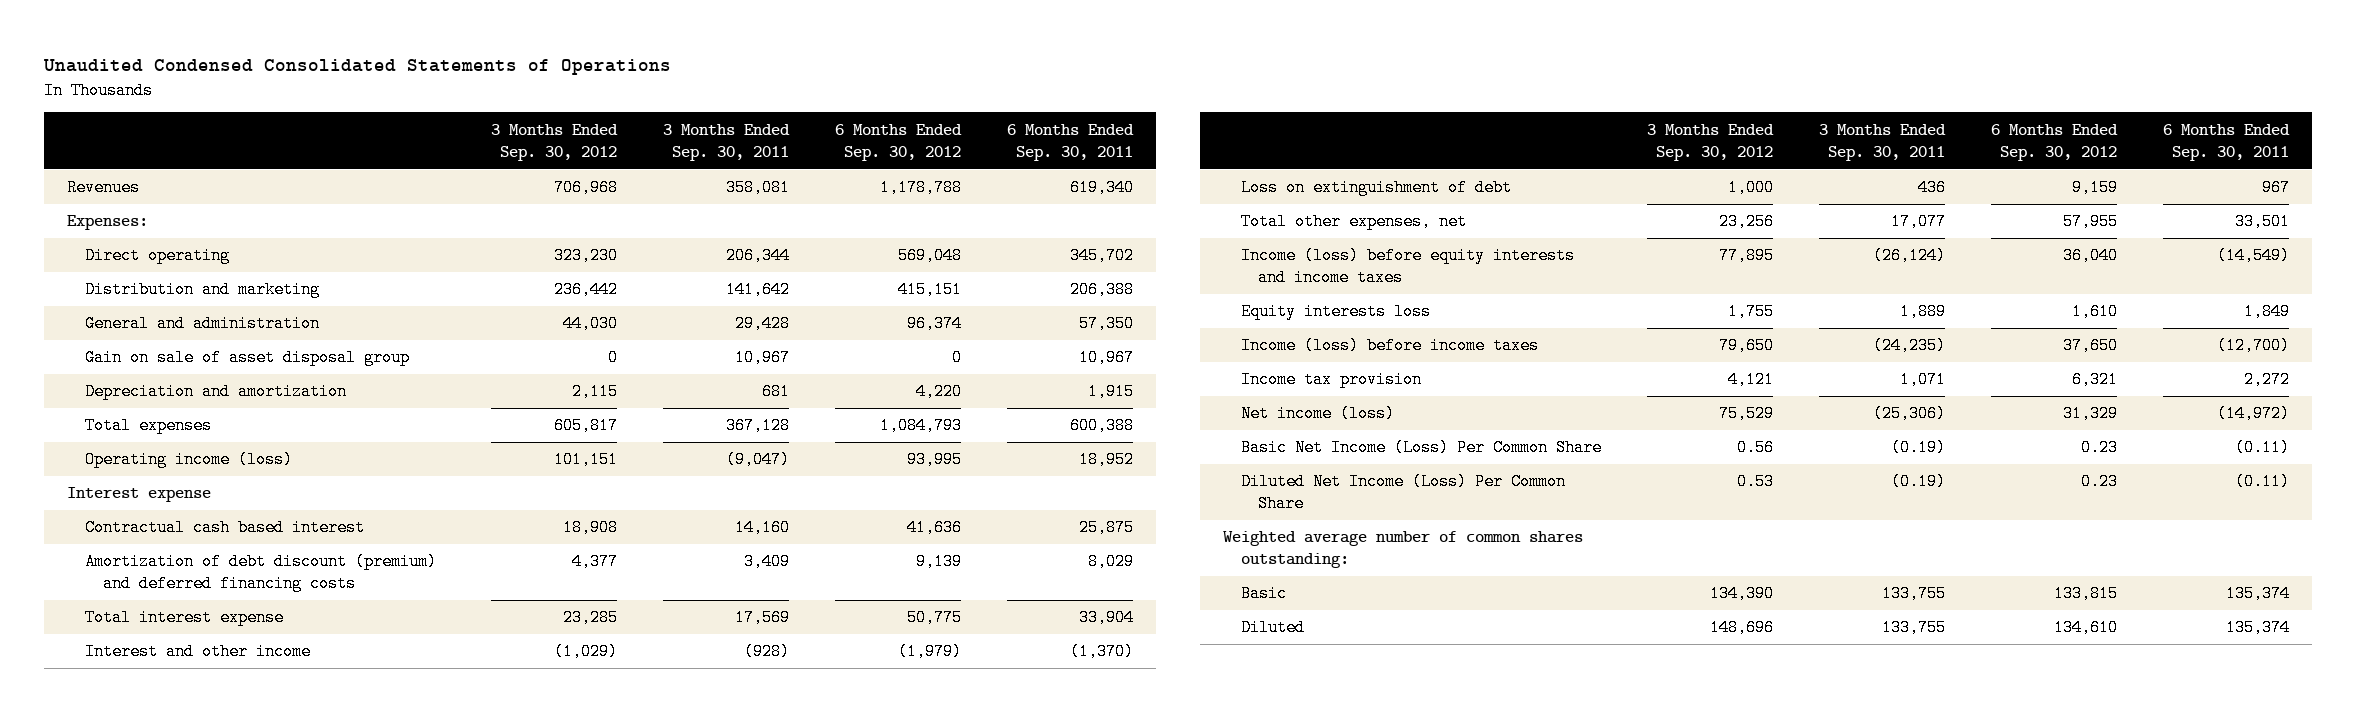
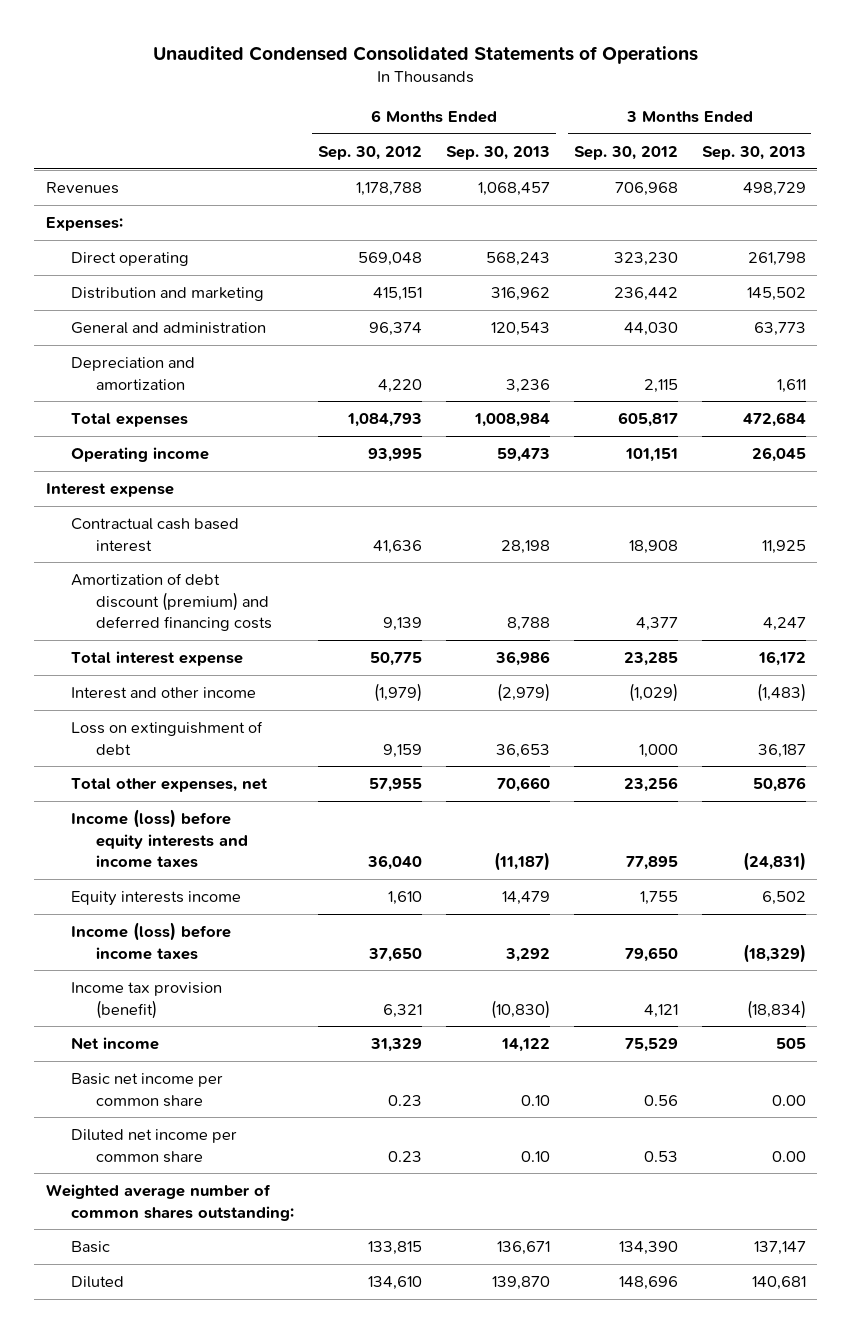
[662,123,790,161] 3 Months Ended Sep. 30, 2011 -> none
[1006,123,1134,161] 6 Months Ended Sep. 30, 2011 -> none
none -> [445,145,550,160] Sep. 30, 2013
none -> [701,145,806,160] Sep. 30, 2013
[84,349,410,367] Gain on sale of asset disposal group -> none
[84,451,293,469] Operating income (loss) -> [70,447,209,463] Operating income
[1240,303,1431,321] Equity interests loss -> [70,891,241,907] Equity interests income
[1240,371,1422,389] Income tax provision -> [70,982,222,1019] Income tax provision (benefit)
[1240,405,1395,423] Net income (loss) -> [70,1037,159,1051] Net income
[1240,439,1602,457] Basic Net Income (Loss) Per Common Share -> [70,1073,223,1107] Basic net income per common share
[1240,473,1566,513] Diluted Net Income (Loss) Per Common Share -> [70,1129,237,1163] Diluted net income per common share

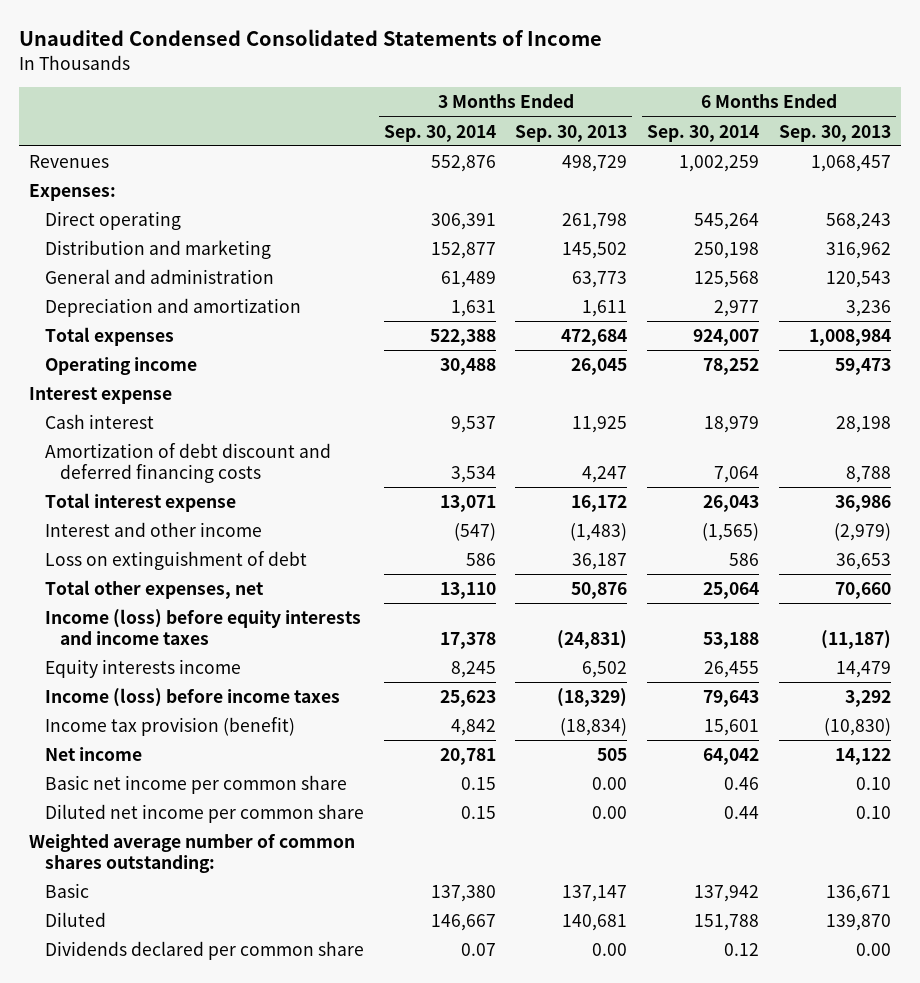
[152,45,698,64] Unaudited Condensed Consolidated Statements of Operations -> [19,29,603,47] Unaudited Condensed Consolidated Statements of Income
[317,145,422,160] Sep. 30, 2012 -> none
[573,145,678,160] Sep. 30, 2012 -> none
none -> [383,124,496,142] Sep. 30, 2014
none -> [647,124,760,142] Sep. 30, 2014
[70,518,239,552] Contractual cash based interest -> [44,414,154,430] Cash interest
[70,573,272,632] Amortization of debt discount (premium) and deferred financing costs -> [44,443,331,483] Amortization of debt discount and deferred financing costs
none -> [44,941,364,961] Dividends declared per common share

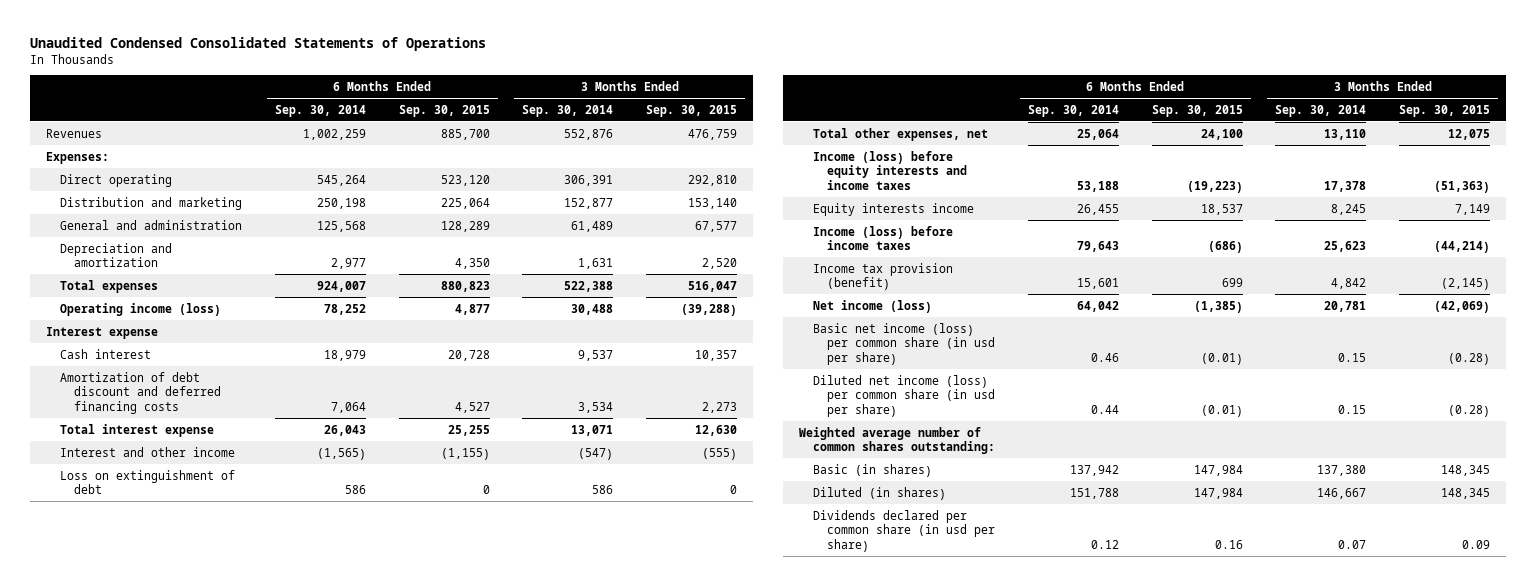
[19,29,603,47] Unaudited Condensed Consolidated Statements of Income -> [29,36,486,51] Unaudited Condensed Consolidated Statements of Operations
[515,124,628,142] Sep. 30, 2013 -> none
[779,124,892,142] Sep. 30, 2013 -> none
none -> [398,104,490,117] Sep. 30, 2015
none -> [645,104,737,117] Sep. 30, 2015
[44,357,197,376] Operating income -> [60,302,222,316] Operating income (loss)
[44,747,142,762] Net income -> [813,299,933,313] Net income (loss)
[44,775,347,795] Basic net income per common share -> [813,322,996,365] Basic net income (loss) per common share (in usd per share)
[44,804,364,824] Diluted net income per common share -> [813,374,996,417] Diluted net income (loss) per common share (in usd per share)
[44,883,89,899] Basic -> [813,463,933,477] Basic (in shares)
[44,912,106,928] Diluted -> [813,486,947,500] Diluted (in shares)
[44,941,364,961] Dividends declared per common share -> [813,509,996,552] Dividends declared per common share (in usd per share)

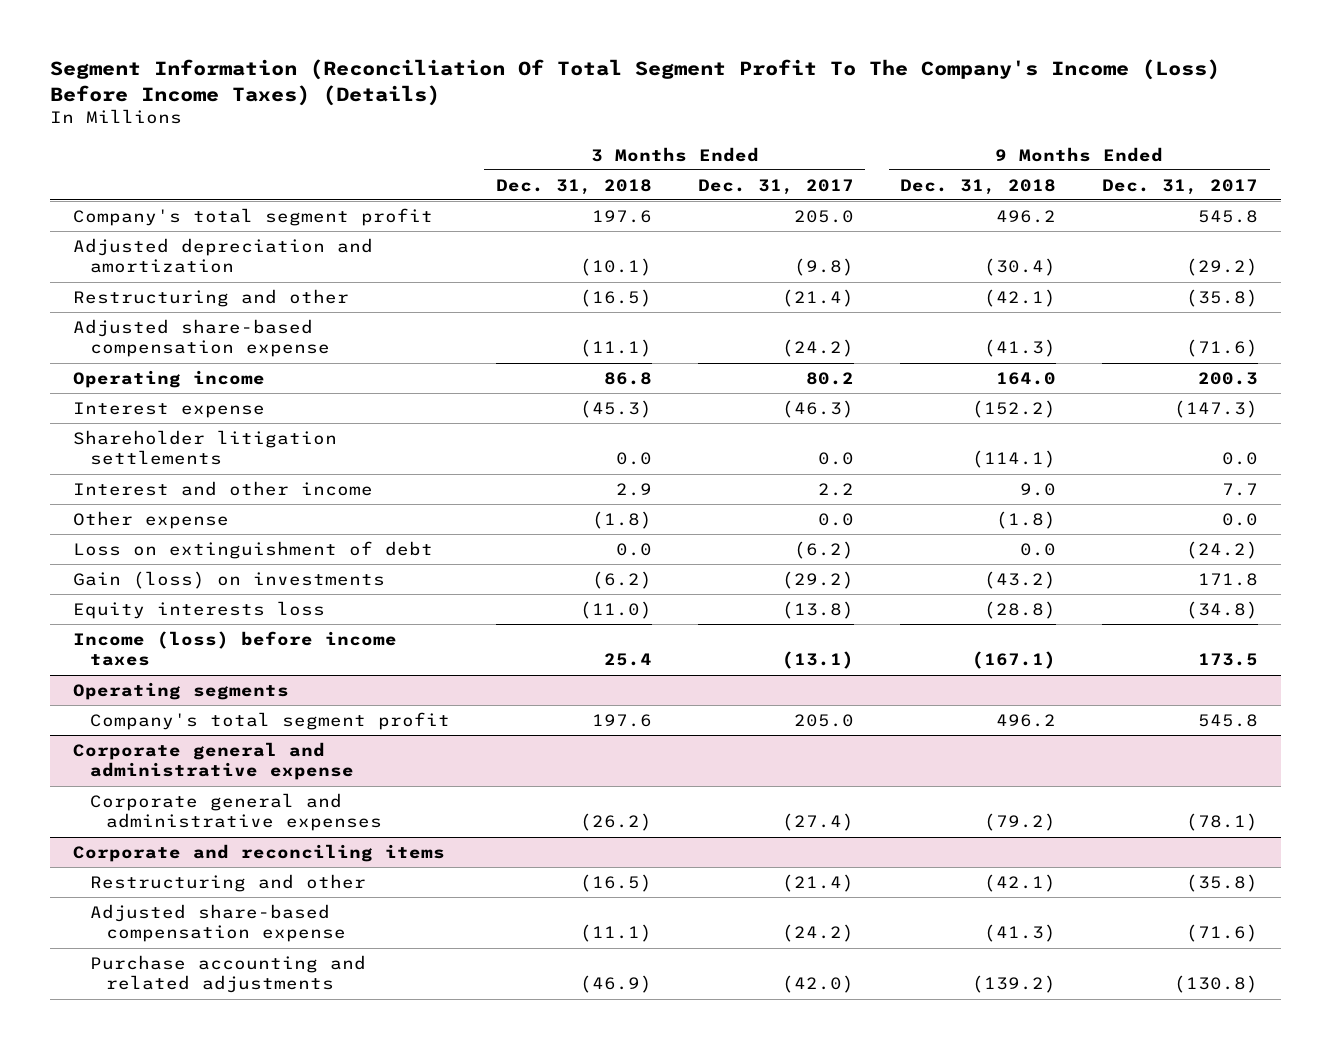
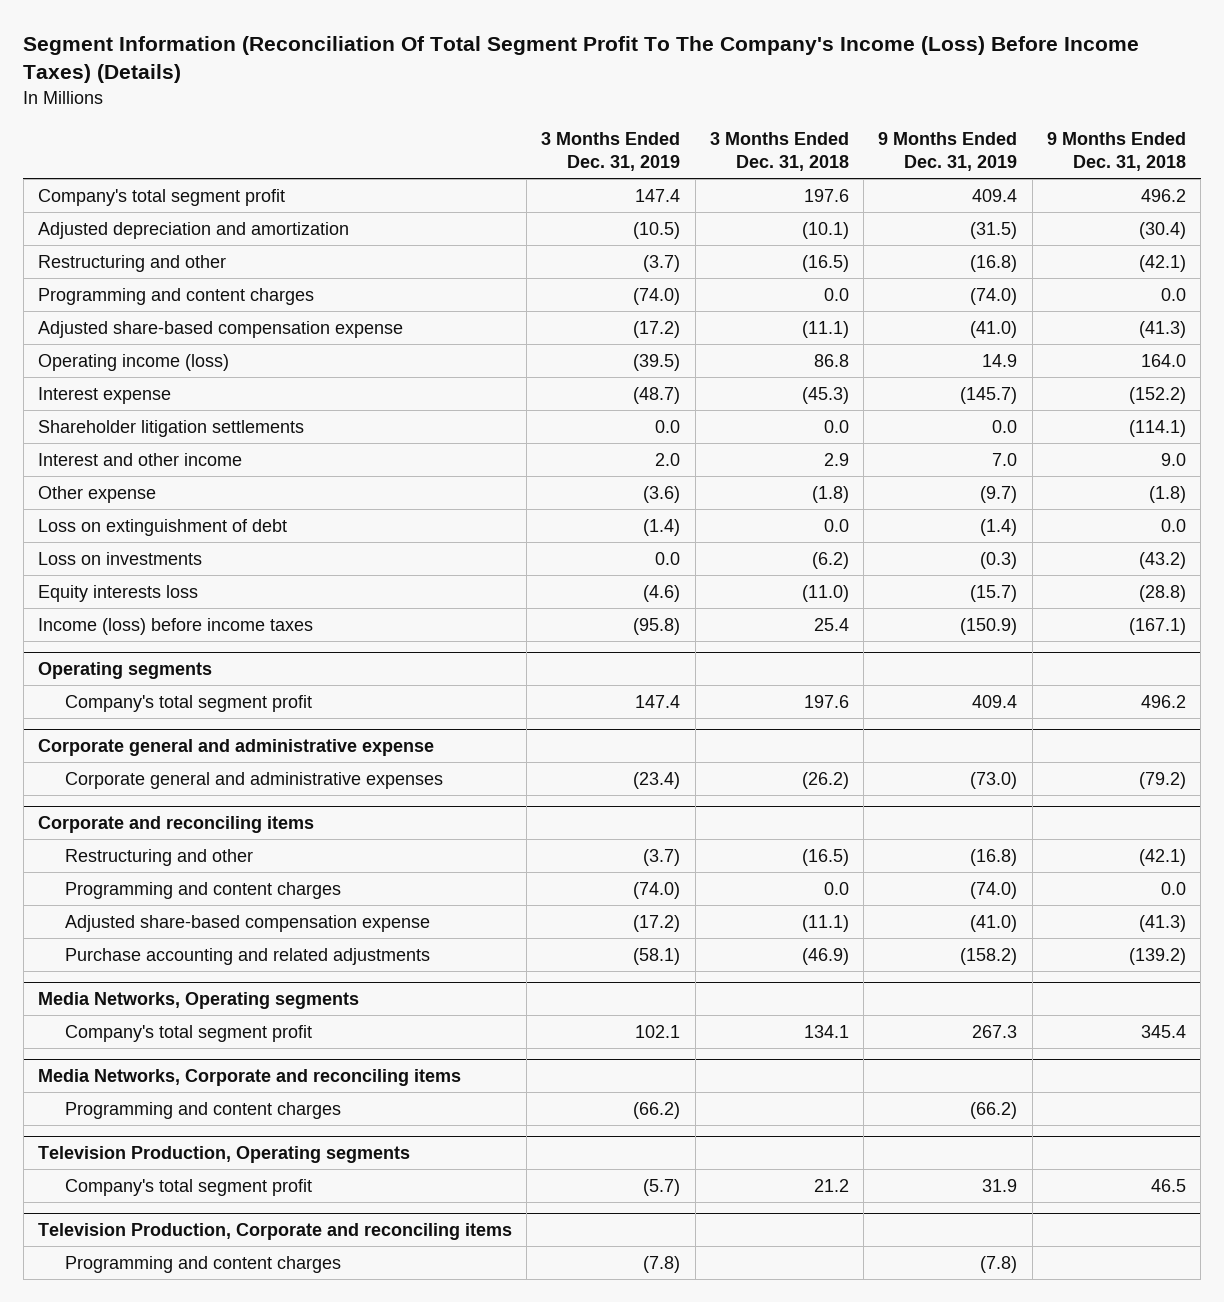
[697,178,854,195] Dec. 31, 2017 -> none
[1102,178,1259,195] Dec. 31, 2017 -> none
none -> [541,131,681,172] 3 Months Ended Dec. 31, 2019
none -> [878,131,1018,172] 9 Months Ended Dec. 31, 2019
none -> [37,287,314,305] Programming and content charges
[72,369,265,388] Operating income -> [37,353,229,371] Operating income (loss)
[72,570,385,589] Gain (loss) on investments -> [37,551,202,565] Loss on investments
none -> [64,881,341,899] Programming and content charges
none -> [37,992,359,1010] Media Networks, Operating segments
none -> [64,1024,312,1042] Company's total segment profit
none -> [37,1069,461,1087] Media Networks, Corporate and reconciling items
none -> [64,1101,341,1119] Programming and content charges
none -> [37,1146,410,1164] Television Production, Operating segments
none -> [64,1178,312,1196] Company's total segment profit
none -> [37,1223,512,1241] Television Production, Corporate and reconciling items
none -> [64,1255,341,1273] Programming and content charges

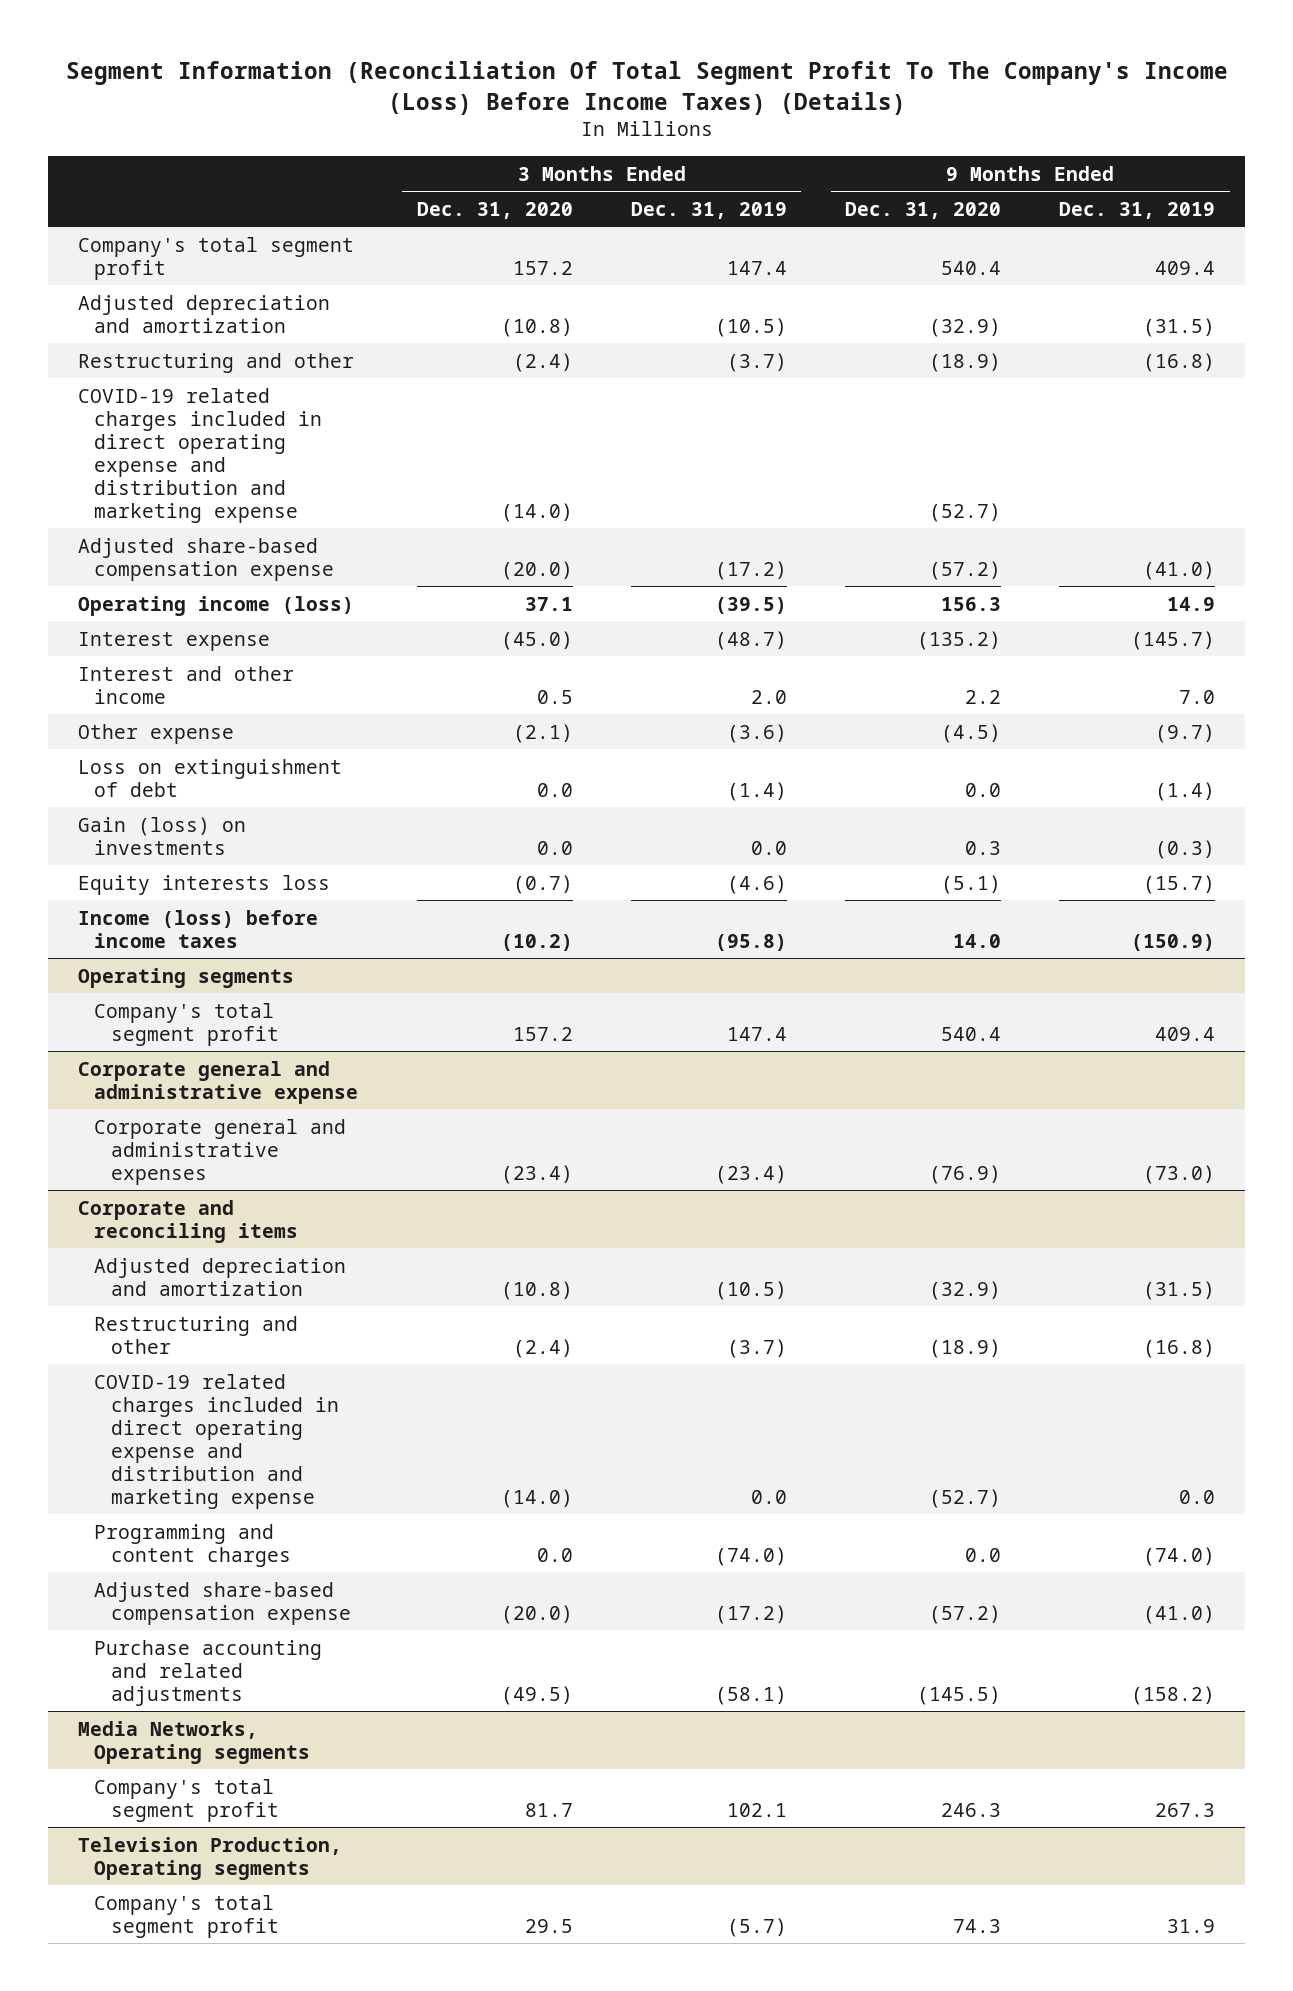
[709,131,849,172] 3 Months Ended Dec. 31, 2018 -> none
[1046,131,1186,172] 9 Months Ended Dec. 31, 2018 -> none
none -> [416,201,573,219] Dec. 31, 2020
none -> [845,201,1002,219] Dec. 31, 2020
[37,287,314,305] Programming and content charges -> none
none -> [77,387,323,523] COVID-19 related charges included in direct operating expense and distribution and marketing expense
[37,419,304,437] Shareholder litigation settlements -> none
[37,551,202,565] Loss on investments -> [77,816,246,855] Gain (loss) on investments
none -> [94,1257,347,1296] Adjusted depreciation and amortization
none -> [94,1373,340,1509] COVID-19 related charges included in direct operating expense and distribution and marketing expense
[37,1069,461,1087] Media Networks, Corporate and reconciling items -> none
[64,1101,341,1119] Programming and content charges -> none
[37,1223,512,1241] Television Production, Corporate and reconciling items -> none
[64,1255,341,1273] Programming and content charges -> none

